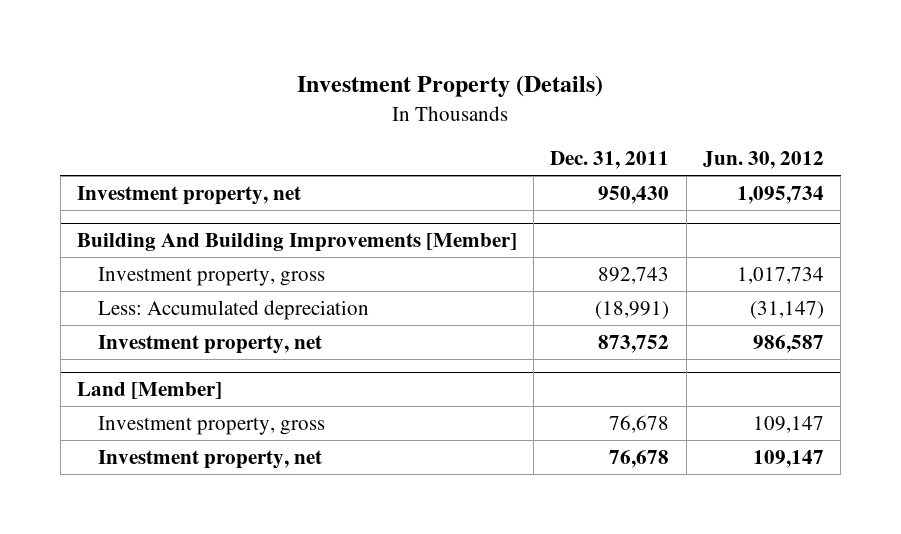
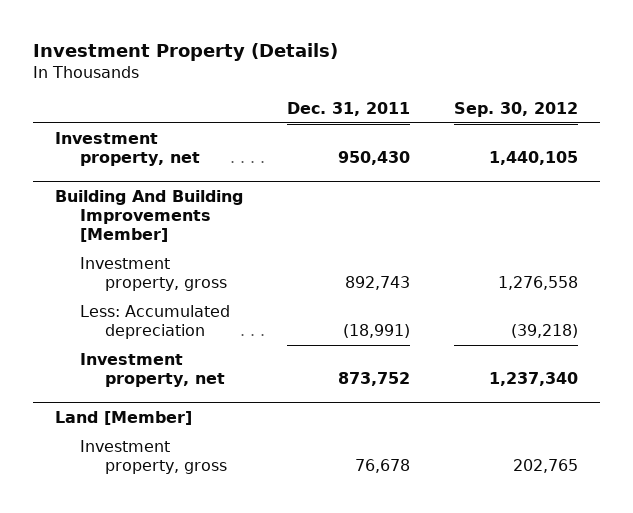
[703,151,825,170] Jun. 30, 2012 -> none
none -> [454,102,579,118] Sep. 30, 2012
[98,449,323,469] Investment property, net -> none

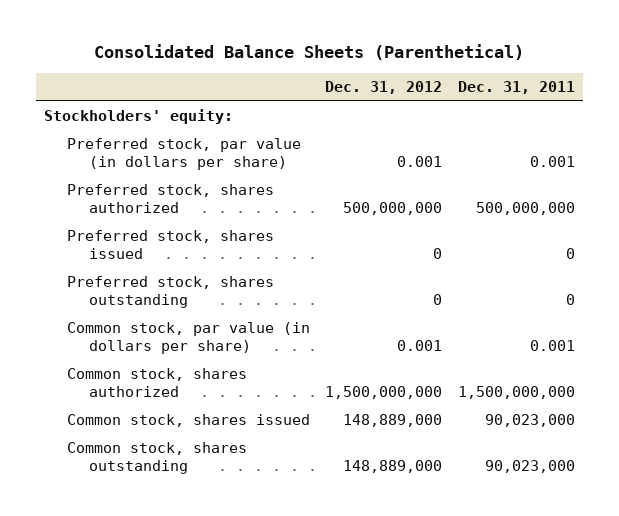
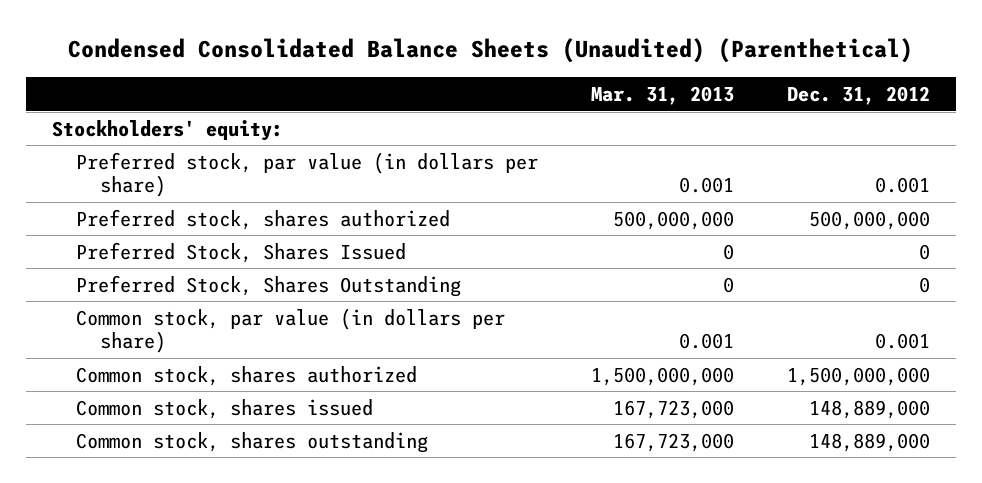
[94,44,525,61] Consolidated Balance Sheets (Parenthetical) -> [68,38,914,64] Condensed Consolidated Balance Sheets (Unaudited) (Parenthetical)
[457,80,575,94] Dec. 31, 2011 -> none
none -> [590,86,734,106] Mar. 31, 2013
[66,230,274,260] Preferred stock, shares issued -> [76,241,407,263] Preferred Stock, Shares Issued
[66,276,274,309] Preferred stock, shares outstanding -> [76,274,462,297] Preferred Stock, Shares Outstanding

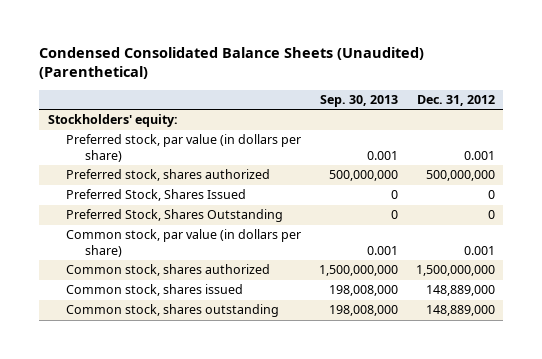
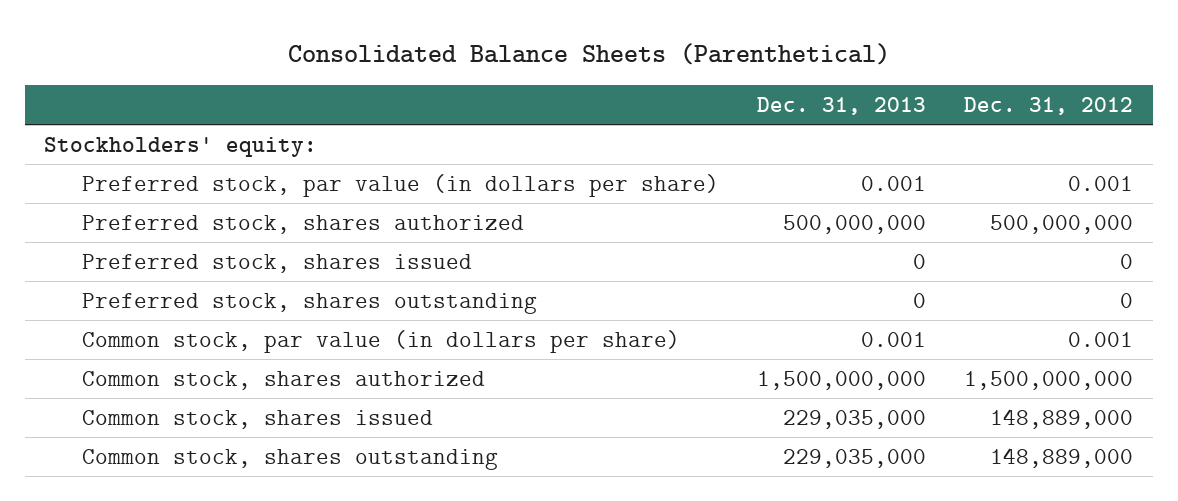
[38,46,424,80] Condensed Consolidated Balance Sheets (Unaudited) (Parenthetical) -> [287,42,890,65] Consolidated Balance Sheets (Parenthetical)
[319,94,398,107] Sep. 30, 2013 -> none
none -> [757,97,927,116] Dec. 31, 2013
[66,189,247,202] Preferred Stock, Shares Issued -> [81,253,472,273] Preferred stock, shares issued
[66,209,284,223] Preferred Stock, Shares Outstanding -> [81,292,537,314] Preferred stock, shares outstanding

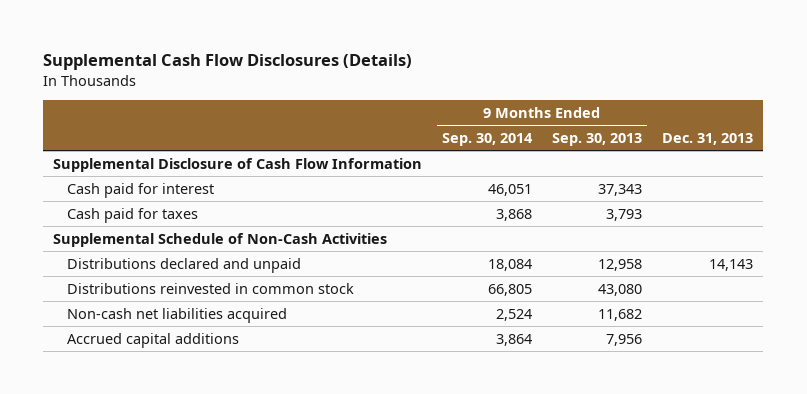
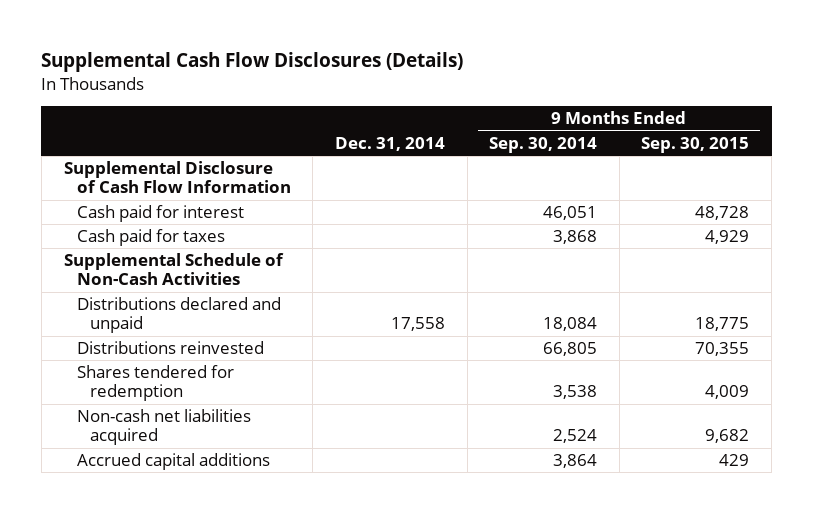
[552,132,643,146] Sep. 30, 2013 -> none
[662,132,754,145] Dec. 31, 2013 -> none
none -> [334,136,445,151] Dec. 31, 2014
none -> [641,136,750,153] Sep. 30, 2015
[67,282,355,294] Distributions reinvested in common stock -> [76,341,264,355] Distributions reinvested
none -> [76,365,234,402] Shares tendered for redemption

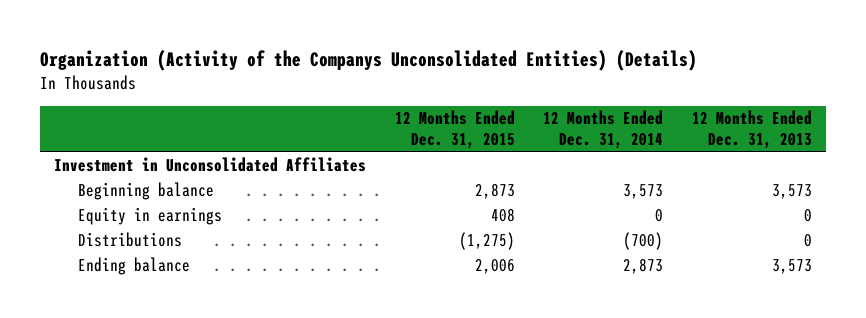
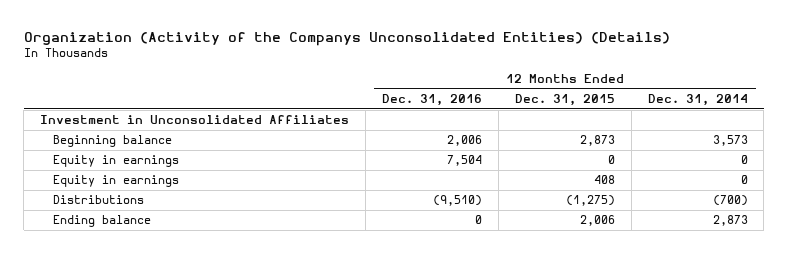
[691,110,812,149] 12 Months Ended Dec. 31, 2013 -> none
none -> [382,93,483,106] Dec. 31, 2016
none -> [53,155,180,168] Equity in earnings

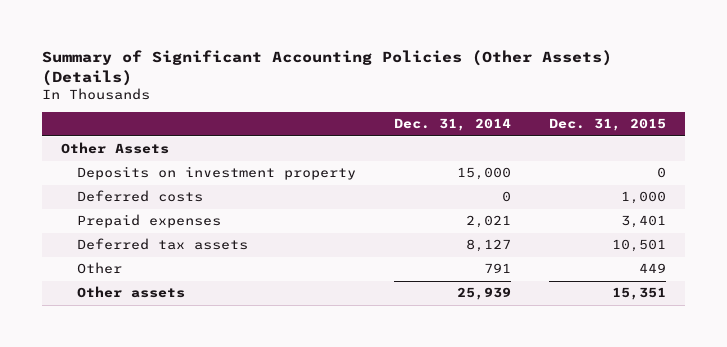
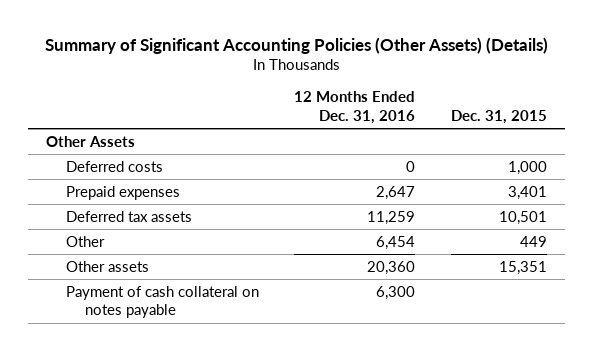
[394,118,512,132] Dec. 31, 2014 -> none
none -> [294,91,416,124] 12 Months Ended Dec. 31, 2016
[77,166,357,181] Deposits on investment property -> none
none -> [65,285,259,319] Payment of cash collateral on notes payable

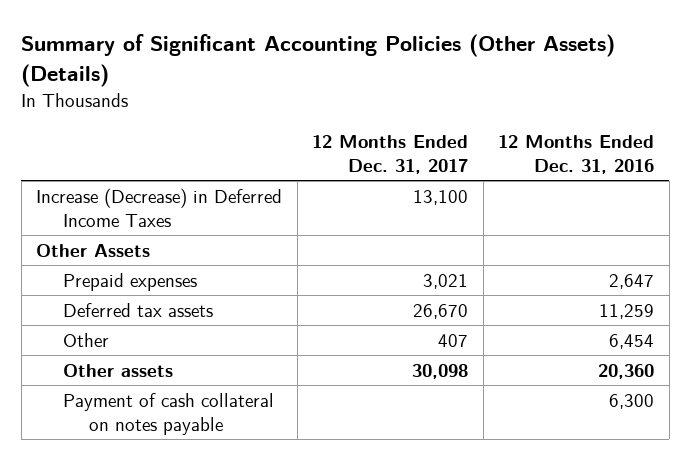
[450,109,547,124] Dec. 31, 2015 -> none
none -> [312,134,469,175] 12 Months Ended Dec. 31, 2017
none -> [36,187,283,228] Increase (Decrease) in Deferred Income Taxes
[65,160,163,172] Deferred costs -> none

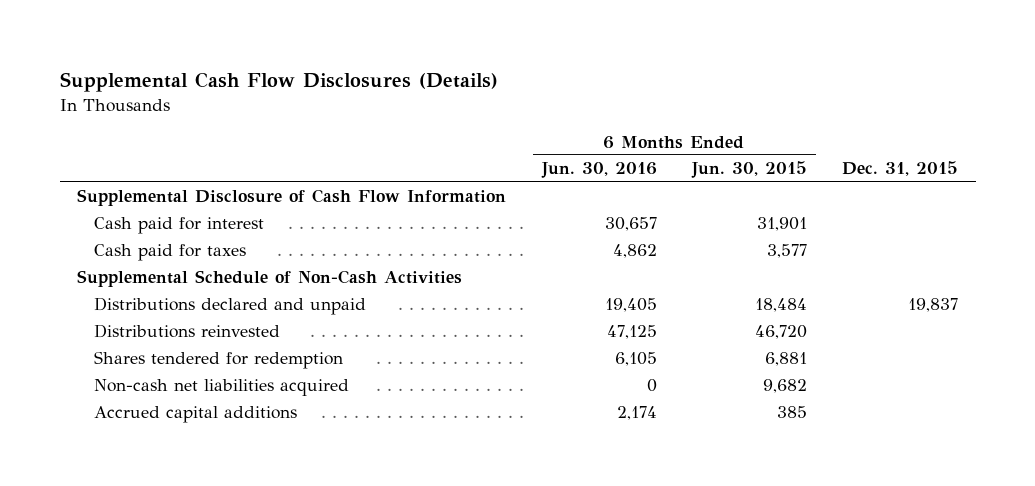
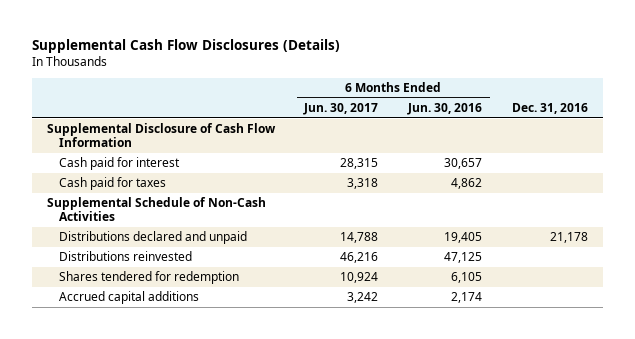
[690,161,807,179] Jun. 30, 2015 -> none
[842,161,959,177] Dec. 31, 2015 -> none
none -> [303,103,379,116] Jun. 30, 2017
none -> [512,103,589,115] Dec. 31, 2016
[93,379,349,397] Non-cash net liabilities acquired -> none

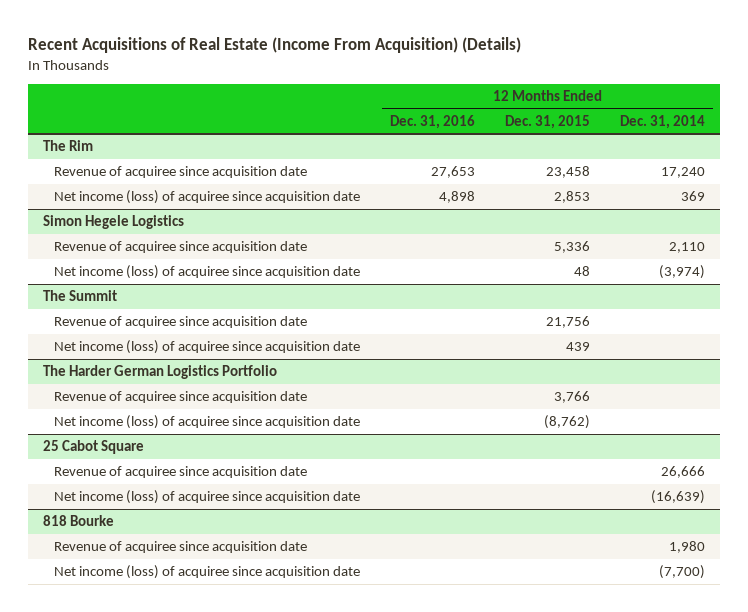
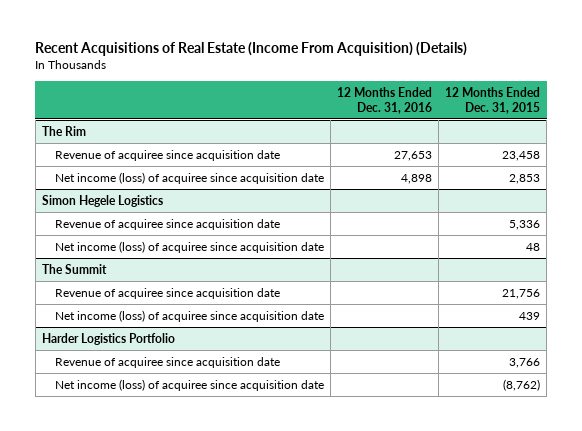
[620,114,706,129] Dec. 31, 2014 -> none
[43,364,278,379] The Harder German Logistics Portfolio -> [41,332,175,345] Harder Logistics Portfolio
[43,439,145,454] 25 Cabot Square -> none
[53,465,307,478] Revenue of acquiree since acquisition date -> none
[53,489,360,504] Net income (loss) of acquiree since acquisition date -> none
[43,514,115,526] 818 Bourke -> none
[53,540,307,553] Revenue of acquiree since acquisition date -> none
[53,564,360,579] Net income (loss) of acquiree since acquisition date -> none

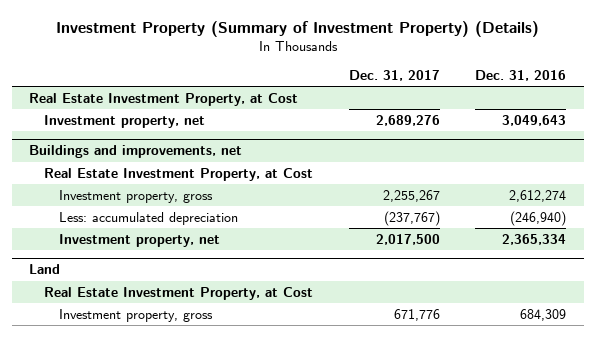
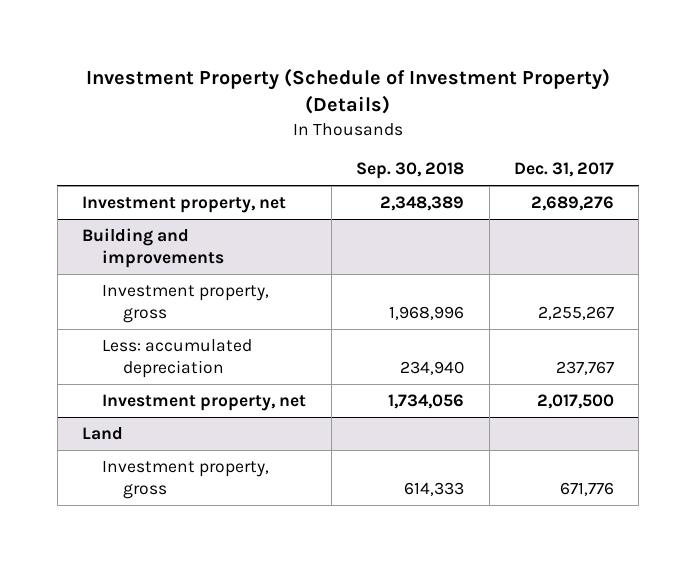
[55,20,539,37] Investment Property (Summary of Investment Property) (Details) -> [86,68,611,115] Investment Property (Schedule of Investment Property) (Details)
[474,69,566,81] Dec. 31, 2016 -> none
none -> [356,162,465,180] Sep. 30, 2018
[29,92,299,106] Real Estate Investment Property, at Cost -> none
[44,167,314,181] Real Estate Investment Property, at Cost -> none
[29,145,243,159] Buildings and improvements, net -> [82,227,225,268] Building and improvements
[383,210,440,226] (237,767) -> [556,360,615,375] 237,767
[44,286,314,300] Real Estate Investment Property, at Cost -> none

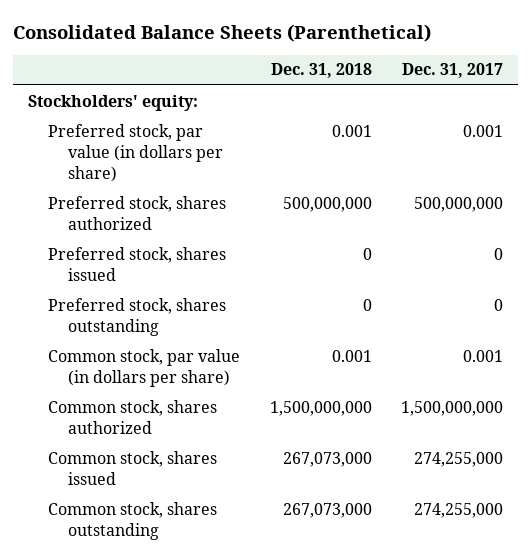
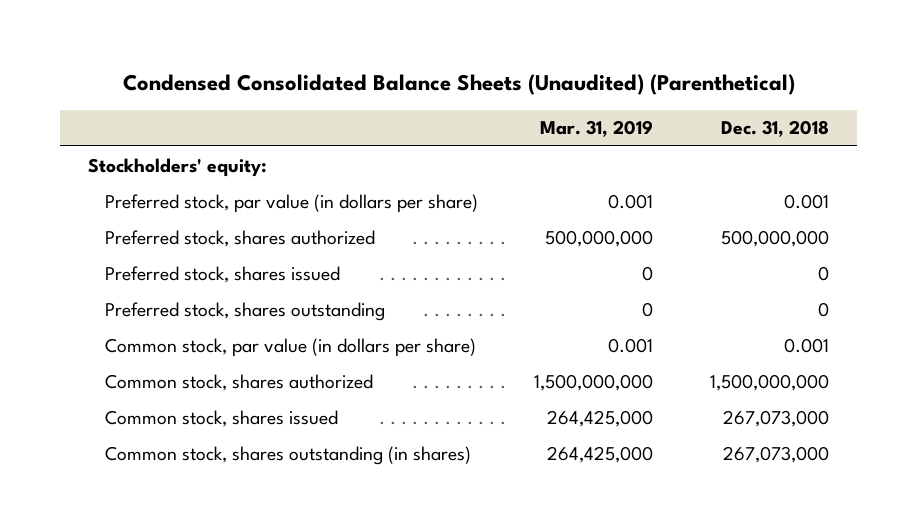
[13,23,432,42] Consolidated Balance Sheets (Parenthetical) -> [122,74,795,96] Condensed Consolidated Balance Sheets (Unaudited) (Parenthetical)
[401,63,503,79] Dec. 31, 2017 -> none
none -> [540,120,654,138] Mar. 31, 2019
[48,501,218,540] Common stock, shares outstanding -> [104,445,471,465] Common stock, shares outstanding (in shares)

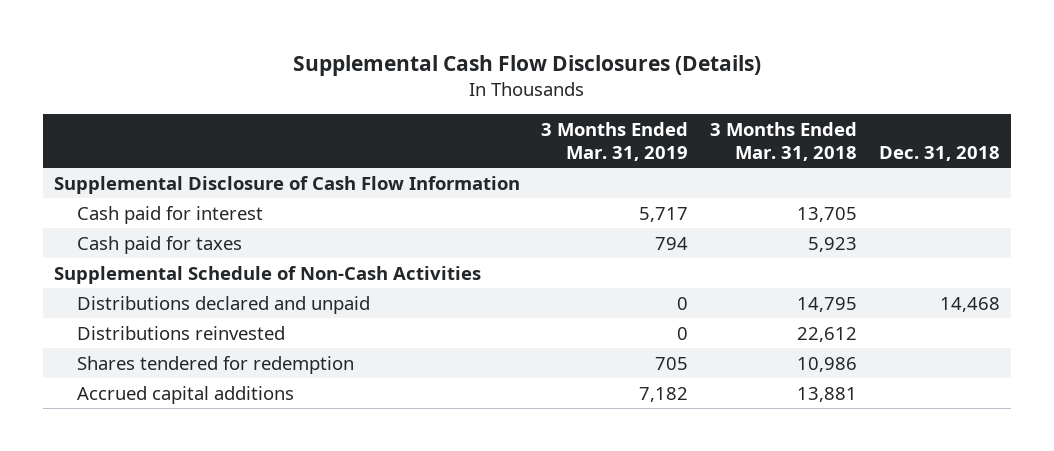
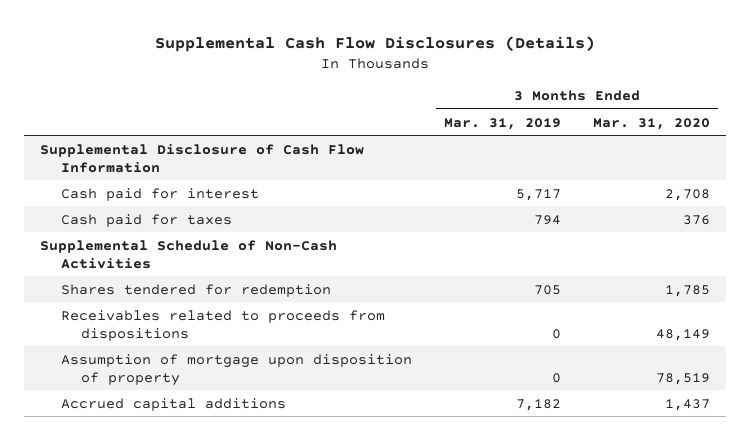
[710,122,858,161] 3 Months Ended Mar. 31, 2018 -> none
[878,145,1000,161] Dec. 31, 2018 -> none
none -> [592,117,710,130] Mar. 31, 2020
[76,295,370,314] Distributions declared and unpaid -> none
[76,325,285,340] Distributions reinvested -> none
none -> [60,309,385,341] Receivables related to proceeds from dispositions
none -> [60,353,412,386] Assumption of mortgage upon disposition of property

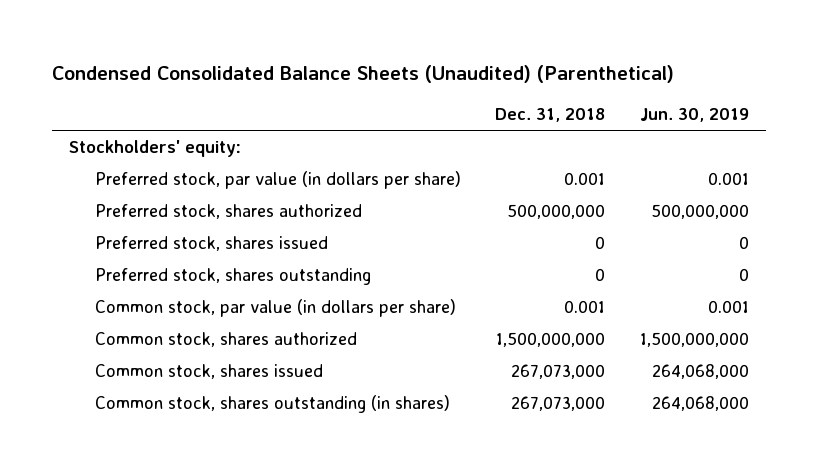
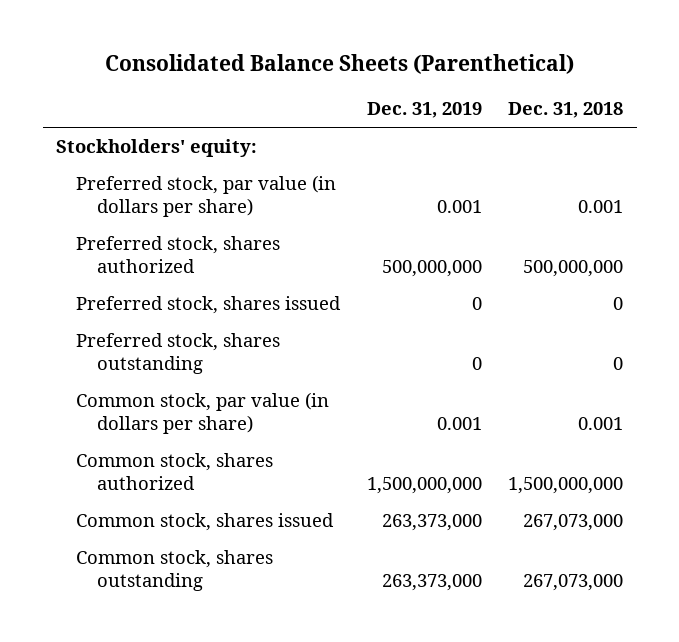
[52,64,675,83] Condensed Consolidated Balance Sheets (Unaudited) (Parenthetical) -> [104,54,574,75] Consolidated Balance Sheets (Parenthetical)
[639,107,749,122] Jun. 30, 2019 -> none
none -> [366,102,482,119] Dec. 31, 2019
[95,395,451,414] Common stock, shares outstanding (in shares) -> [76,550,274,591] Common stock, shares outstanding

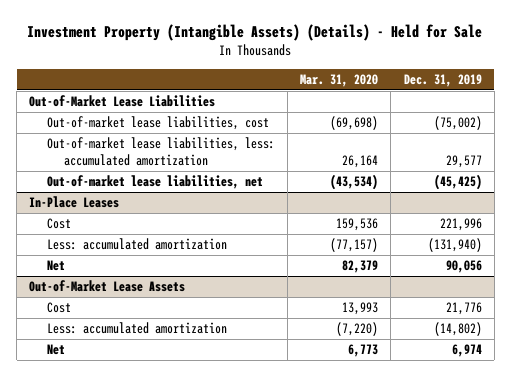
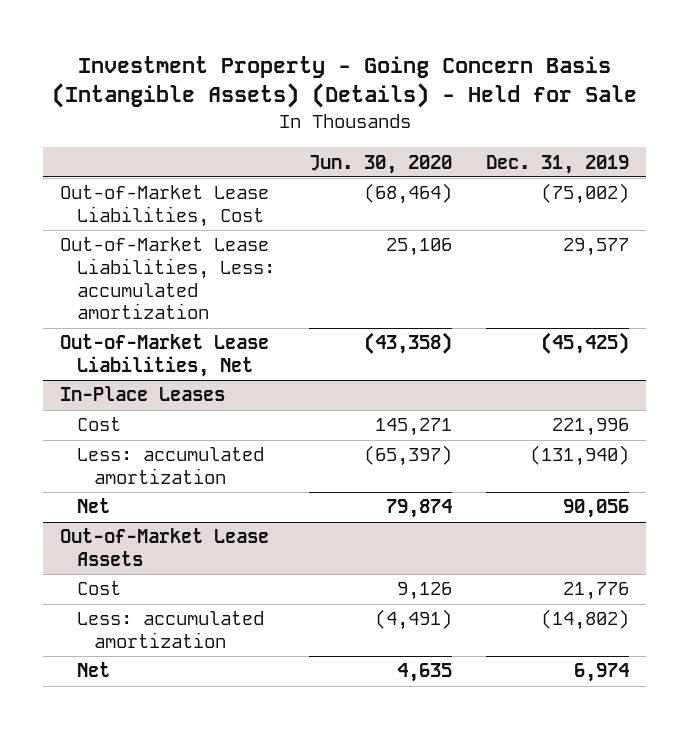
[27,24,483,42] Investment Property (Intangible Assets) (Details) - Held for Sale -> [51,55,637,109] Investment Property - Going Concern Basis (Intangible Assets) (Details) - Held for Sale
[300,73,379,87] Mar. 31, 2020 -> none
none -> [308,154,452,174] Jun. 30, 2020
[29,95,216,108] Out-of-Market Lease Liabilities -> none
[46,116,269,131] Out-of-market lease liabilities, cost -> [59,185,269,228] Out-of-Market Lease Liabilities, Cost
[46,137,275,167] Out-of-market lease liabilities, less: accumulated amortization -> [59,237,275,320] Out-of-Market Lease Liabilities, Less: accumulated amortization
[46,175,263,190] Out-of-market lease liabilities, net -> [59,334,269,378] Out-of-Market Lease Liabilities, Net

